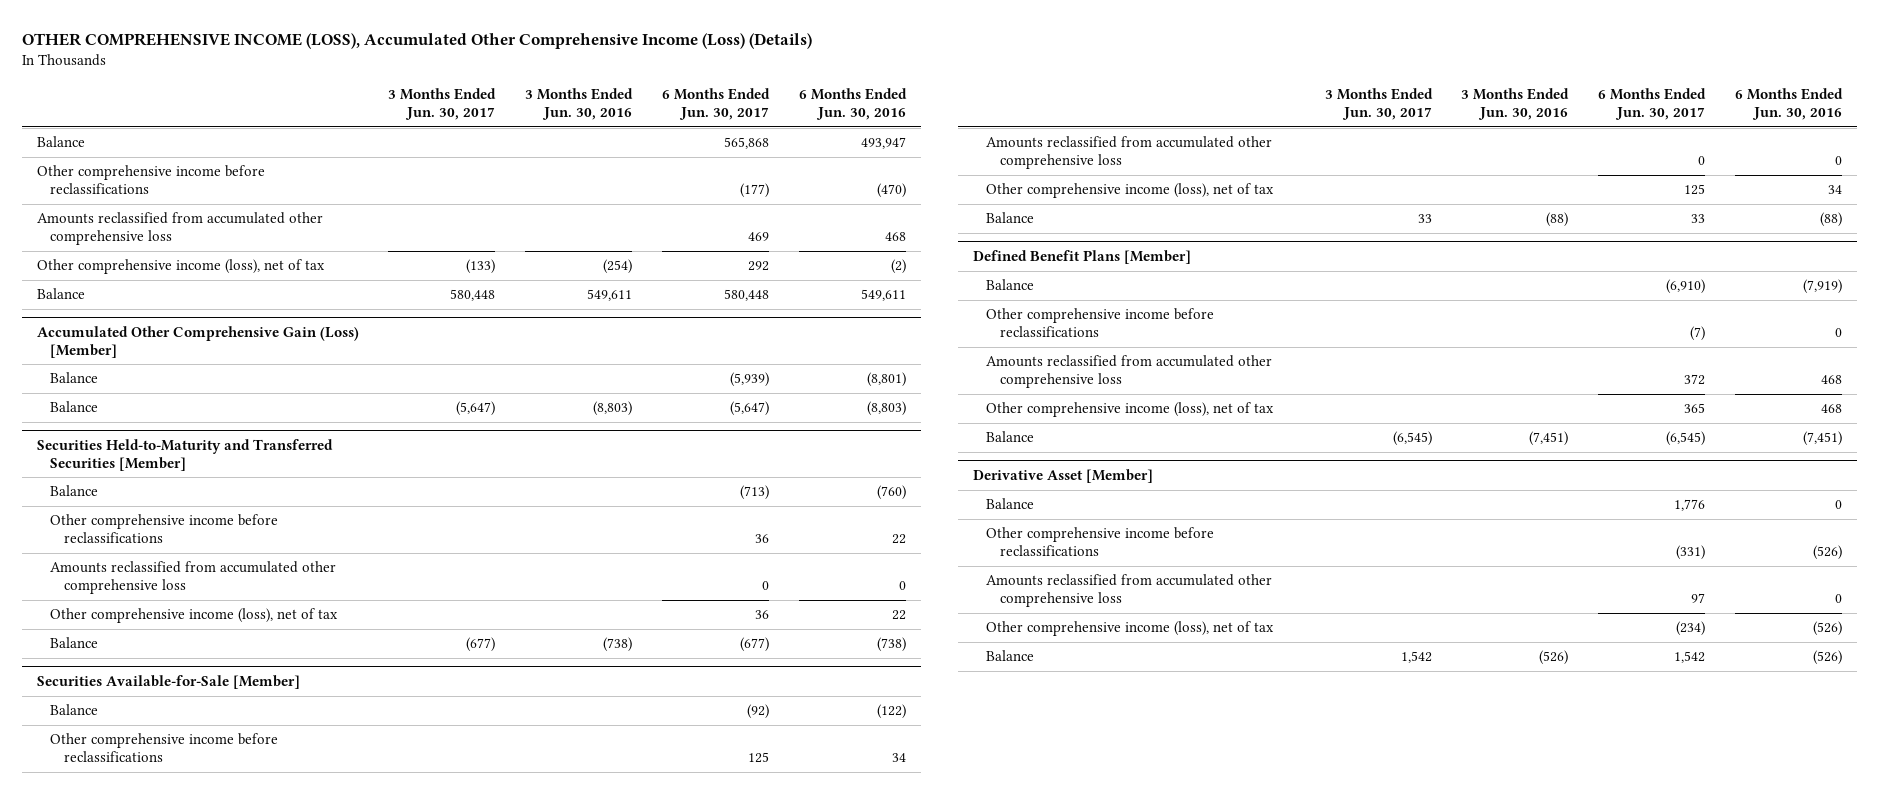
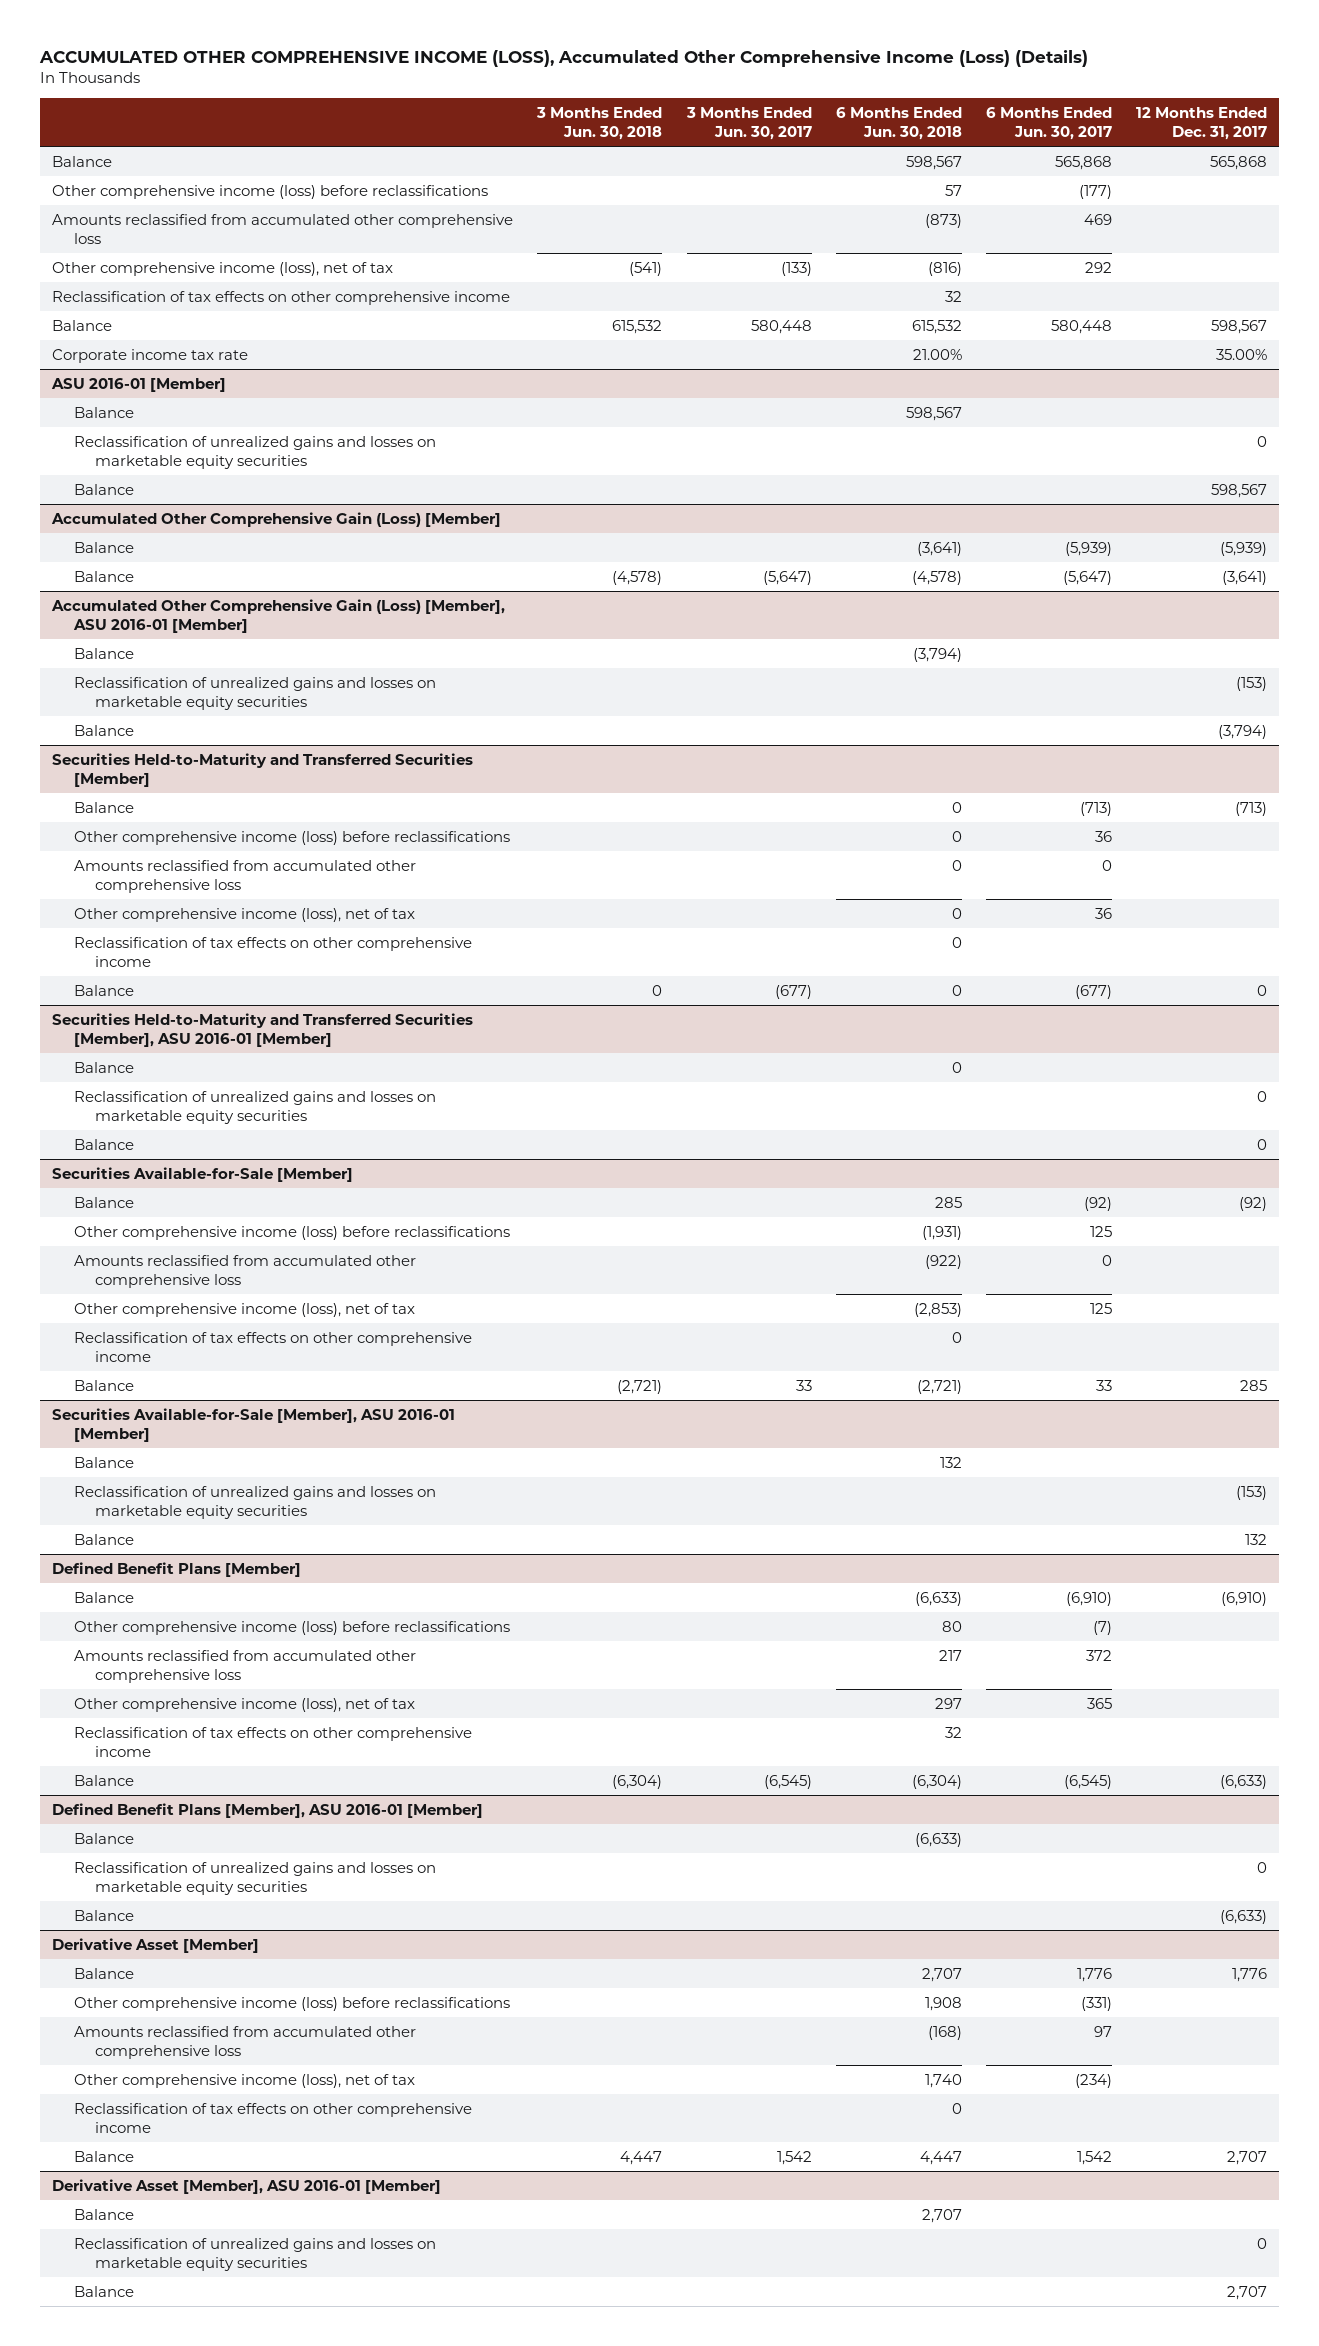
[21,32,812,49] OTHER COMPREHENSIVE INCOME (LOSS), Accumulated Other Comprehensive Income (Loss) (Details) -> [38,50,1088,68] ACCUMULATED OTHER COMPREHENSIVE INCOME (LOSS), Accumulated Other Comprehensive Income (Loss) (Details)
[525,88,634,121] 3 Months Ended Jun. 30, 2016 -> none
[798,88,907,121] 6 Months Ended Jun. 30, 2016 -> none
none -> [536,107,663,140] 3 Months Ended Jun. 30, 2018
none -> [835,107,962,140] 6 Months Ended Jun. 30, 2018
none -> [1136,107,1268,140] 12 Months Ended Dec. 31, 2017
[36,165,265,194] Other comprehensive income before reclassifications -> [52,184,489,199] Other comprehensive income (loss) before reclassifications
none -> [52,290,511,305] Reclassification of tax effects on other comprehensive income
none -> [52,348,249,363] Corporate income tax rate
none -> [51,377,227,392] ASU 2016-01 [Member]
none -> [73,406,134,418] Balance
none -> [73,435,436,469] Reclassification of unrealized gains and losses on marketable equity securities
none -> [73,483,134,495] Balance
none -> [51,598,506,633] Accumulated Other Comprehensive Gain (Loss) [Member], ASU 2016-01 [Member]
none -> [73,647,134,659] Balance
none -> [73,676,436,710] Reclassification of unrealized gains and losses on marketable equity securities
none -> [73,724,134,736] Balance
[50,514,279,543] Other comprehensive income before reclassifications -> [73,830,510,845] Other comprehensive income (loss) before reclassifications
none -> [73,936,472,967] Reclassification of tax effects on other comprehensive income
none -> [52,1012,474,1047] Securities Held-to-Maturity and Transferred Securities [Member], ASU 2016-01 [Member]
none -> [73,1061,134,1073] Balance
none -> [73,1090,436,1124] Reclassification of unrealized gains and losses on marketable equity securities
none -> [73,1138,134,1150] Balance
[50,733,279,762] Other comprehensive income before reclassifications -> [73,1225,510,1240] Other comprehensive income (loss) before reclassifications
none -> [73,1331,472,1362] Reclassification of tax effects on other comprehensive income
none -> [52,1407,456,1442] Securities Available-for-Sale [Member], ASU 2016-01 [Member]
none -> [73,1456,134,1468] Balance
none -> [73,1485,436,1519] Reclassification of unrealized gains and losses on marketable equity securities
none -> [73,1533,134,1545] Balance
[986,308,1215,337] Other comprehensive income before reclassifications -> [73,1620,510,1635] Other comprehensive income (loss) before reclassifications
none -> [73,1726,472,1757] Reclassification of tax effects on other comprehensive income
none -> [52,1802,484,1818] Defined Benefit Plans [Member], ASU 2016-01 [Member]
none -> [73,1832,134,1844] Balance
none -> [73,1861,436,1895] Reclassification of unrealized gains and losses on marketable equity securities
none -> [73,1909,134,1921] Balance
[986,527,1215,556] Other comprehensive income before reclassifications -> [73,1996,510,2011] Other comprehensive income (loss) before reclassifications
none -> [73,2102,472,2133] Reclassification of tax effects on other comprehensive income
none -> [52,2178,442,2194] Derivative Asset [Member], ASU 2016-01 [Member]
none -> [73,2208,134,2220] Balance
none -> [73,2237,436,2271] Reclassification of unrealized gains and losses on marketable equity securities
none -> [73,2285,134,2297] Balance

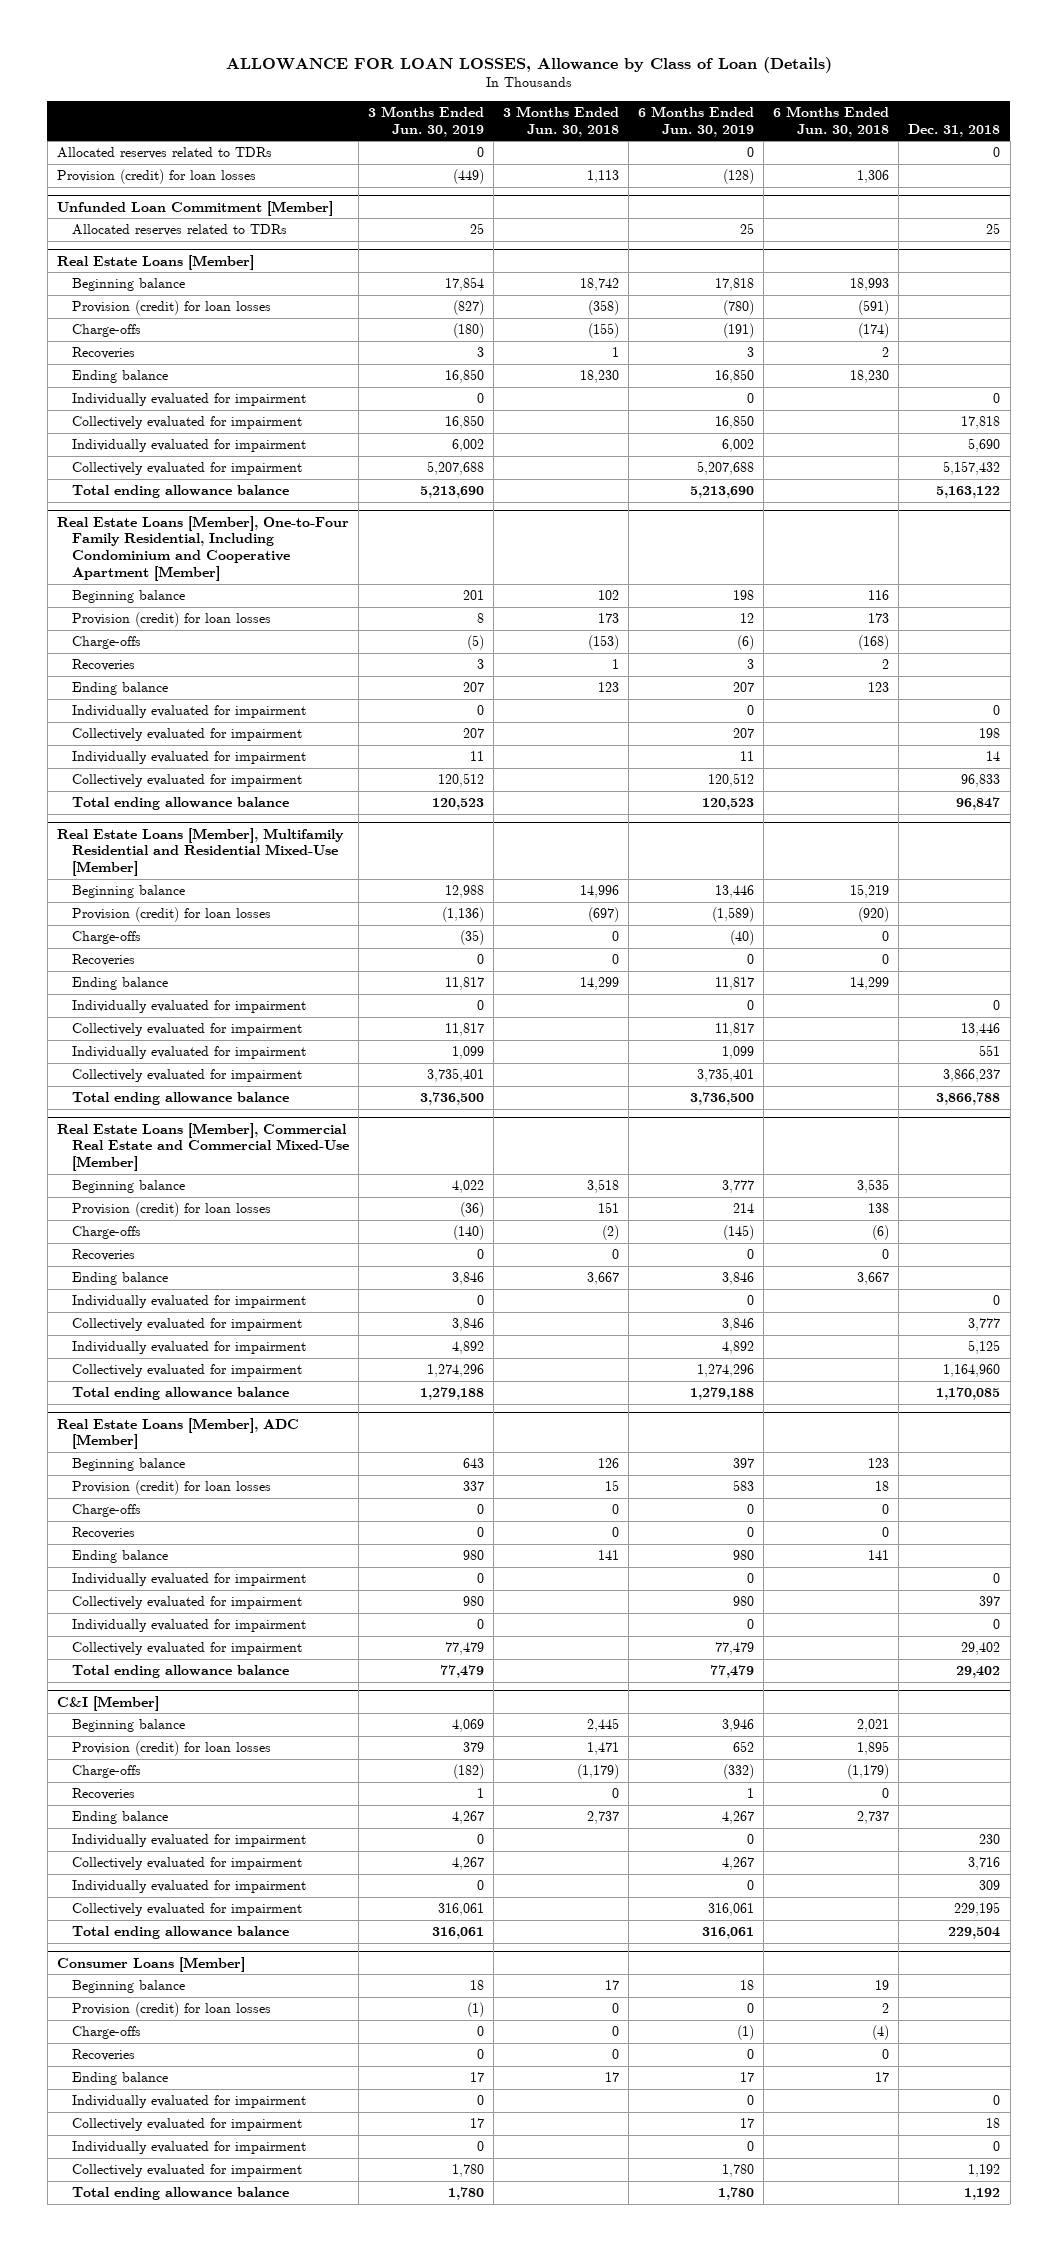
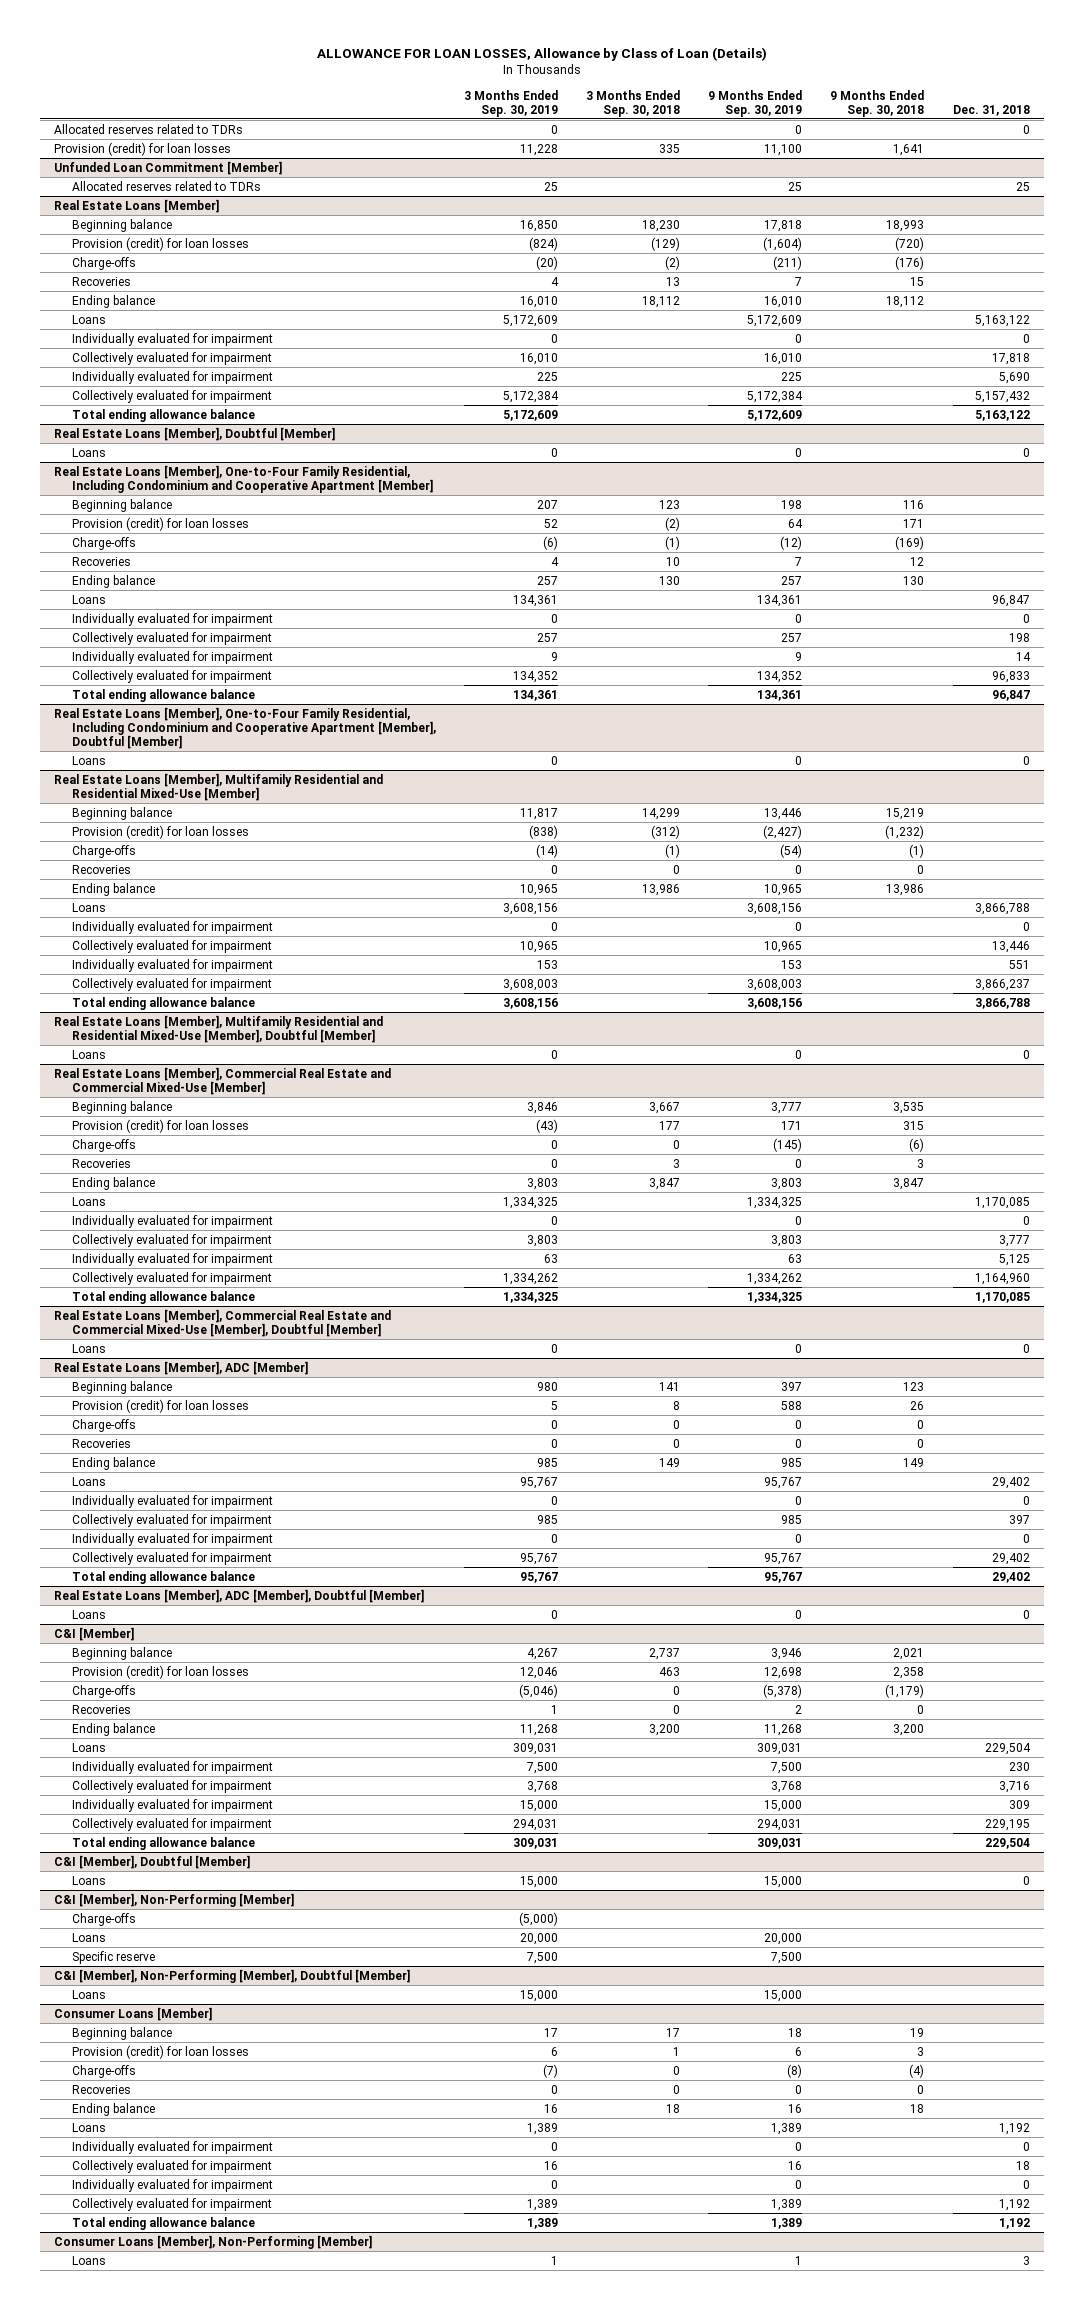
[367,105,484,137] 3 Months Ended Jun. 30, 2019 -> none
[503,105,620,137] 3 Months Ended Jun. 30, 2018 -> none
[638,105,755,137] 6 Months Ended Jun. 30, 2019 -> none
[773,105,890,137] 6 Months Ended Jun. 30, 2018 -> none
none -> [464,89,559,117] 3 Months Ended Sep. 30, 2019
none -> [586,89,681,117] 3 Months Ended Sep. 30, 2018
none -> [708,89,803,117] 9 Months Ended Sep. 30, 2019
none -> [830,89,925,117] 9 Months Ended Sep. 30, 2018
none -> [71,314,106,324] Loans
none -> [54,426,336,441] Real Estate Loans [Member], Doubtful [Member]
none -> [71,447,106,457] Loans
none -> [71,594,106,604] Loans
none -> [54,706,436,749] Real Estate Loans [Member], One-to-Four Family Residential, Including Condominium and Cooperative Apartment [Member], Doubtful [Member]
none -> [71,755,106,765] Loans
none -> [71,902,106,912] Loans
none -> [54,1014,384,1043] Real Estate Loans [Member], Multifamily Residential and Residential Mixed-Use [Member], Doubtful [Member]
none -> [71,1049,106,1059] Loans
none -> [71,1196,106,1206] Loans
none -> [54,1308,392,1337] Real Estate Loans [Member], Commercial Real Estate and Commercial Mixed-Use [Member], Doubtful [Member]
none -> [71,1343,106,1353] Loans
none -> [71,1476,106,1486] Loans
none -> [54,1588,425,1603] Real Estate Loans [Member], ADC [Member], Doubtful [Member]
none -> [71,1609,106,1619] Loans
none -> [71,1742,106,1752] Loans
none -> [54,1854,251,1869] C&I [Member], Doubtful [Member]
none -> [71,1875,106,1885] Loans
none -> [54,1892,295,1907] C&I [Member], Non-Performing [Member]
none -> [71,1912,136,1926] Charge-offs
none -> [71,1932,106,1942] Loans
none -> [71,1950,155,1964] Specific reserve
none -> [54,1968,411,1983] C&I [Member], Non-Performing [Member], Doubtful [Member]
none -> [71,1989,106,1999] Loans
none -> [71,2122,106,2132] Loans
none -> [54,2234,373,2249] Consumer Loans [Member], Non-Performing [Member]
none -> [71,2255,106,2265] Loans

